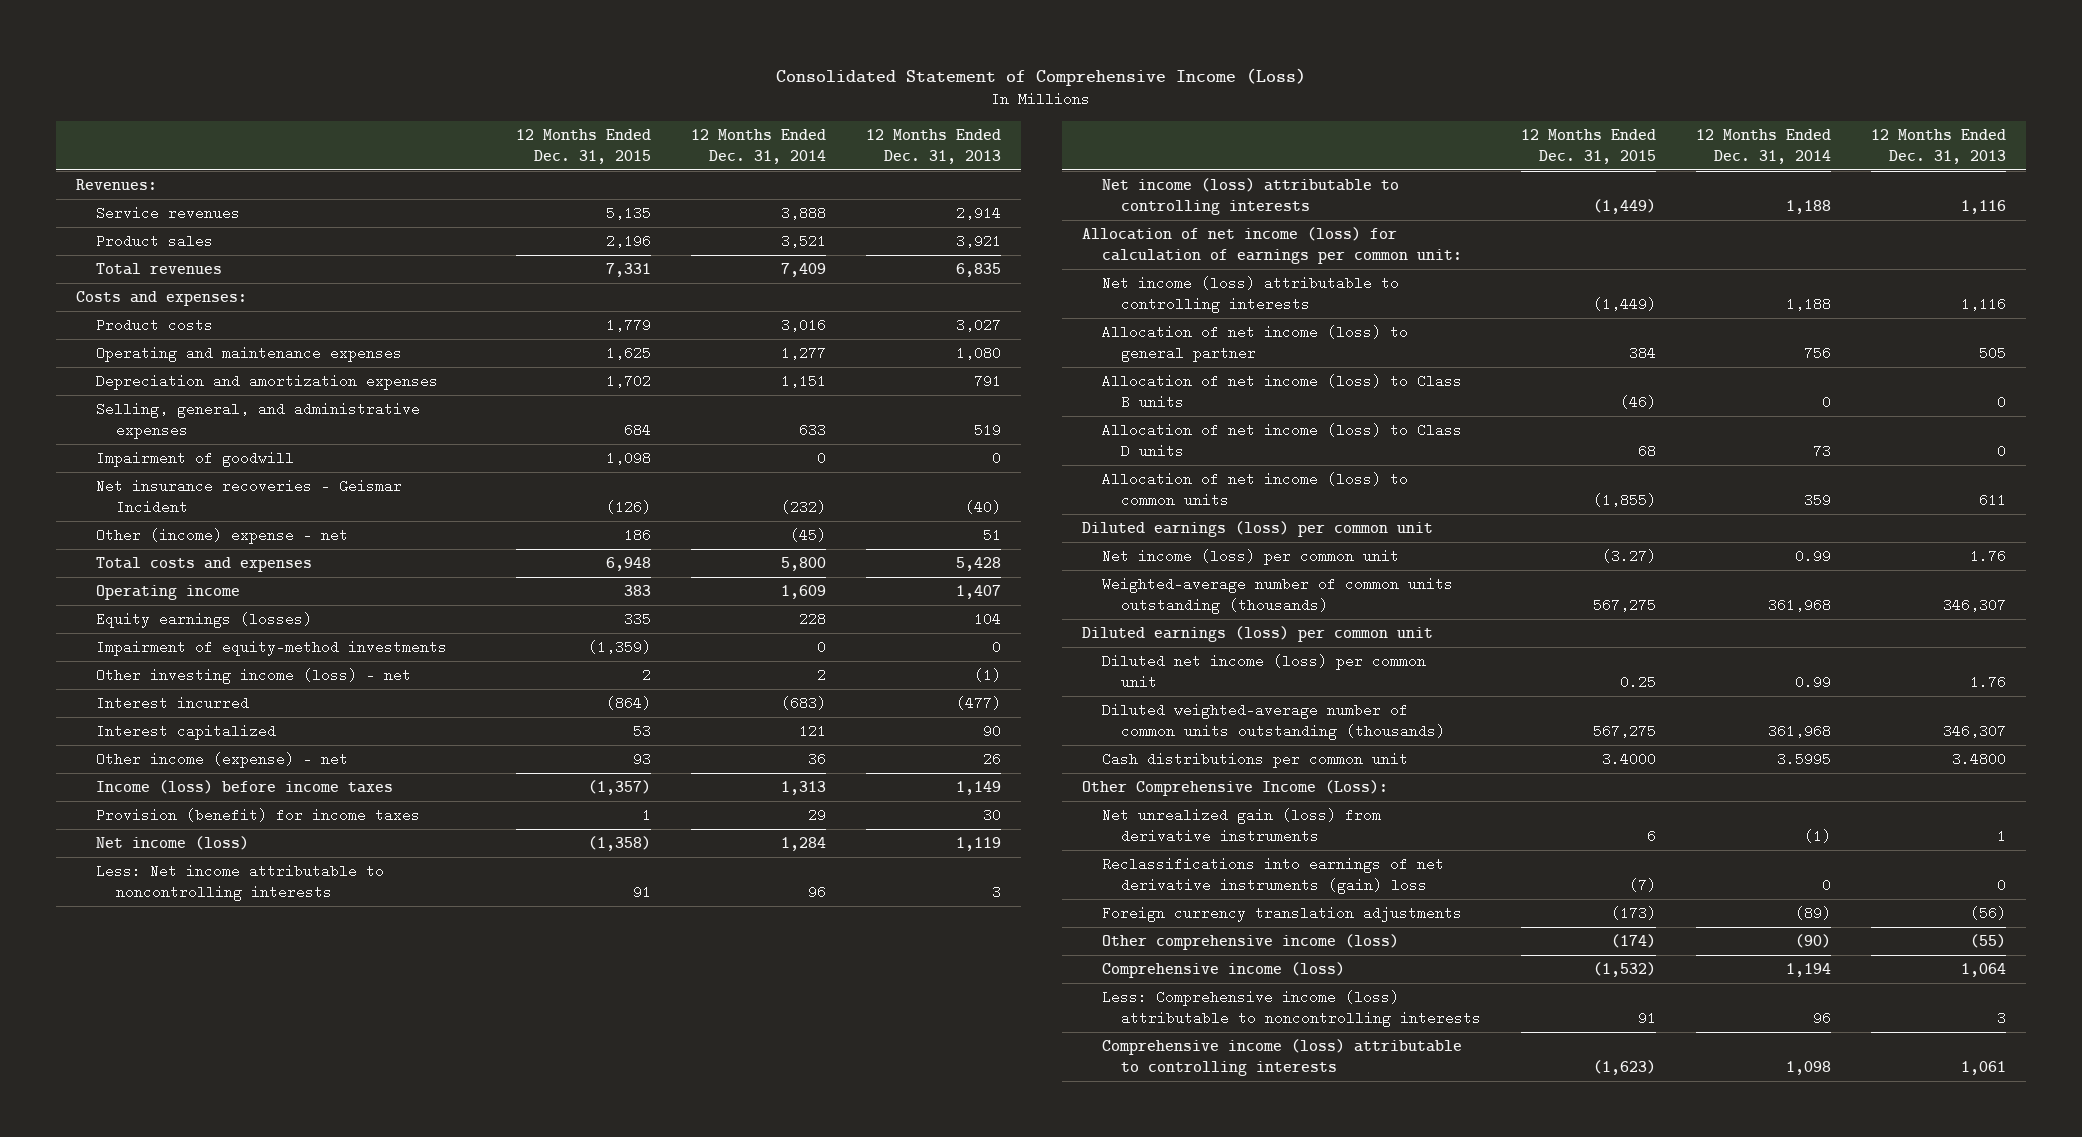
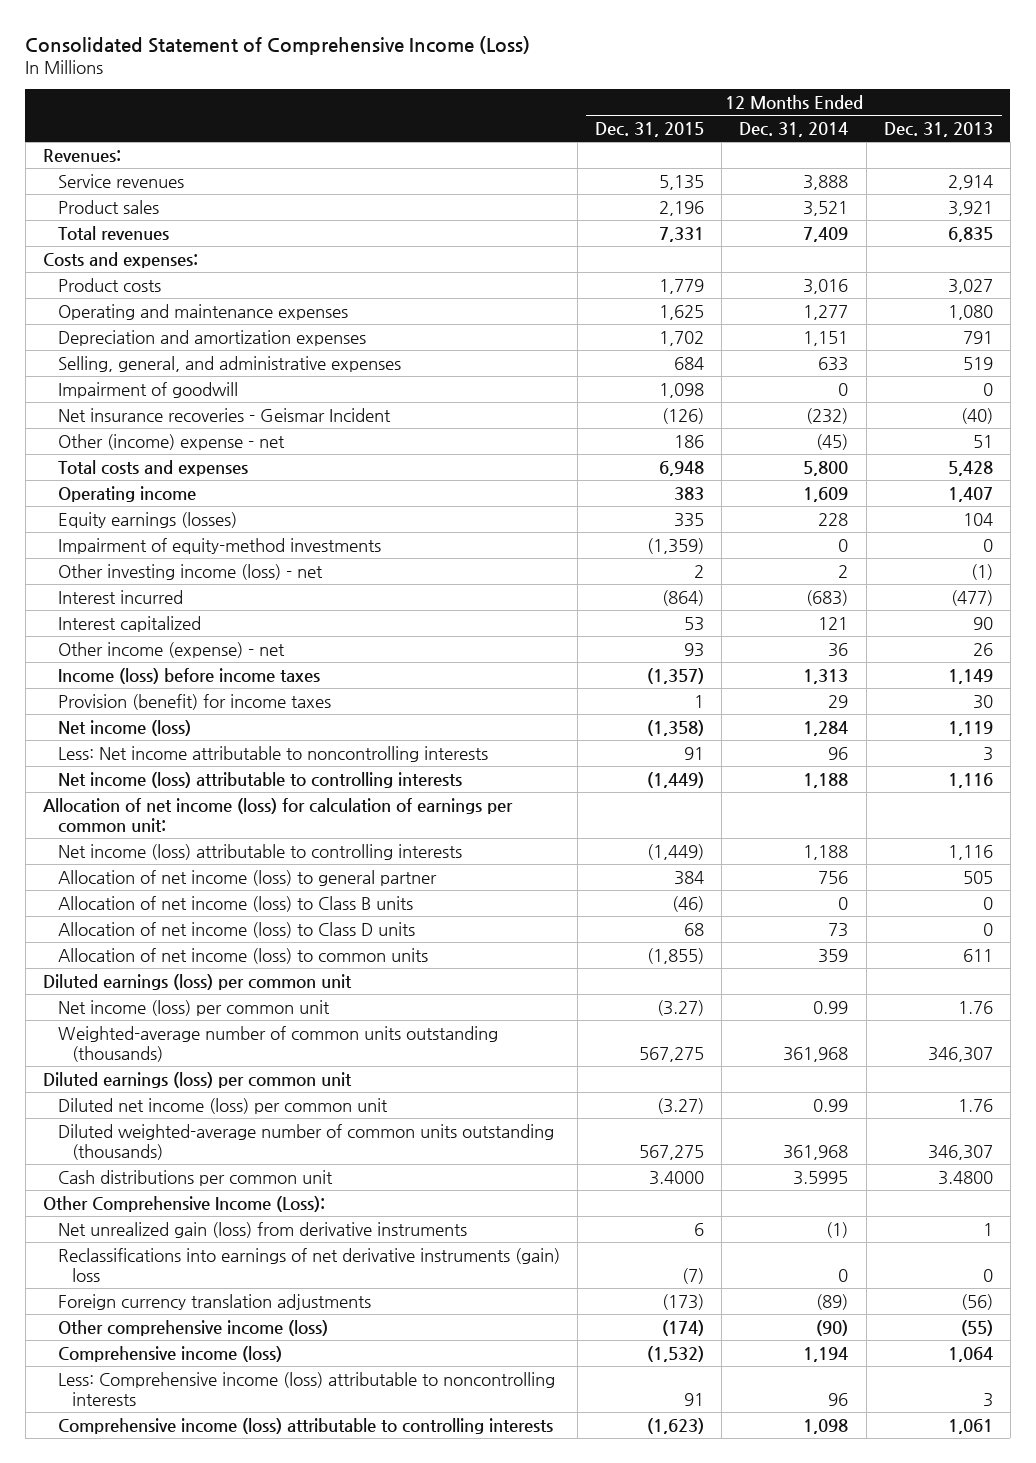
[1620,674,1657,689] 0.25 -> [657,1097,705,1114] (3.27)

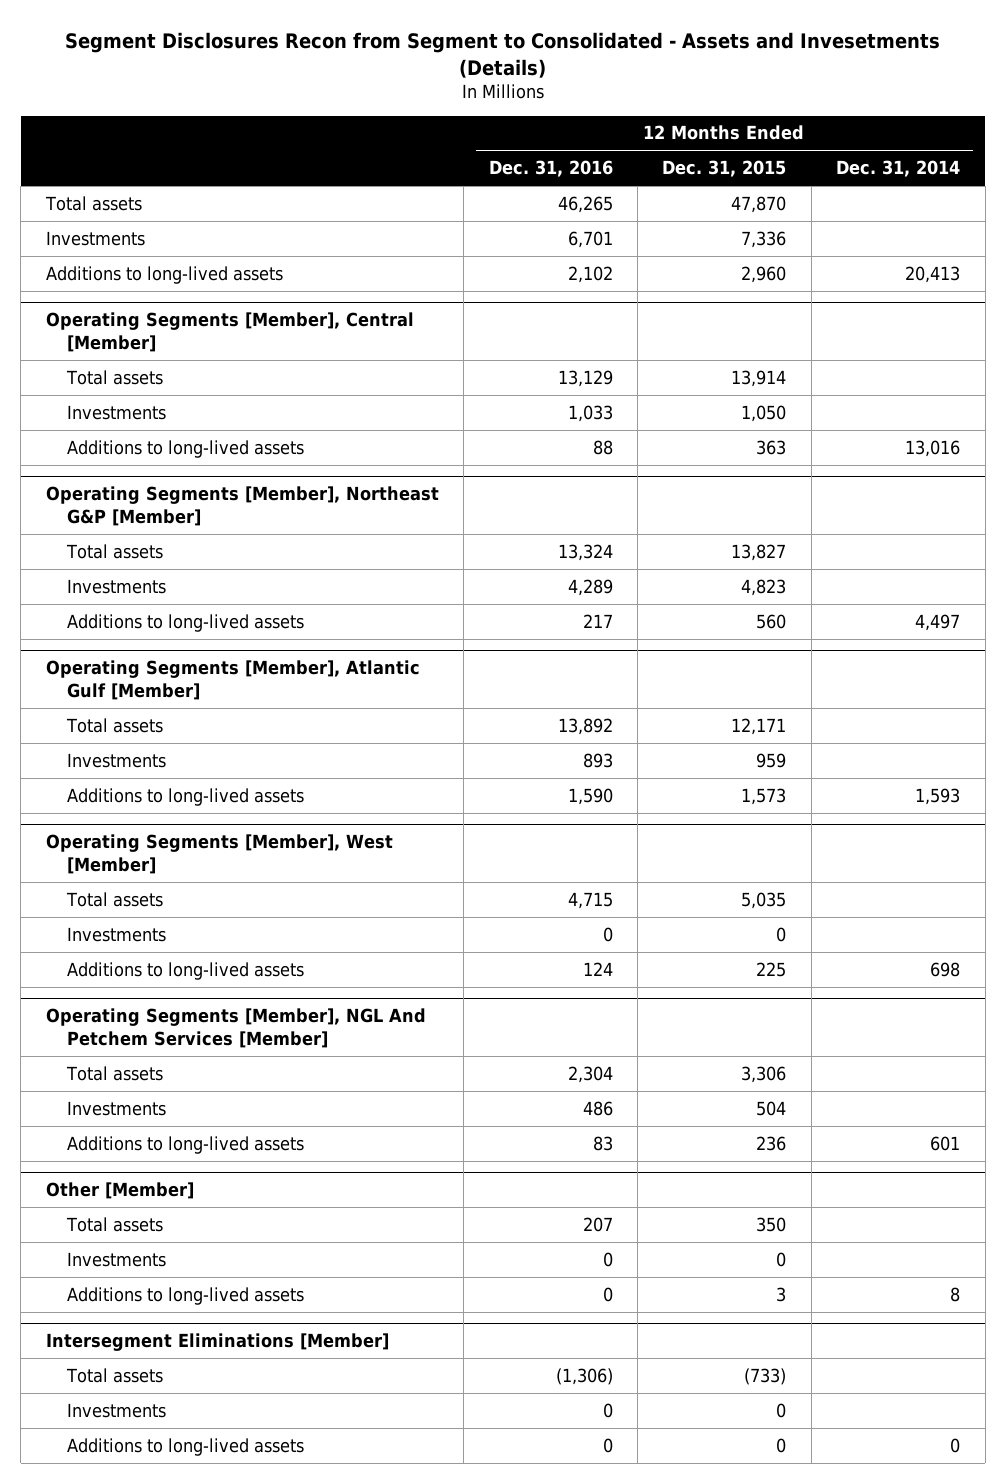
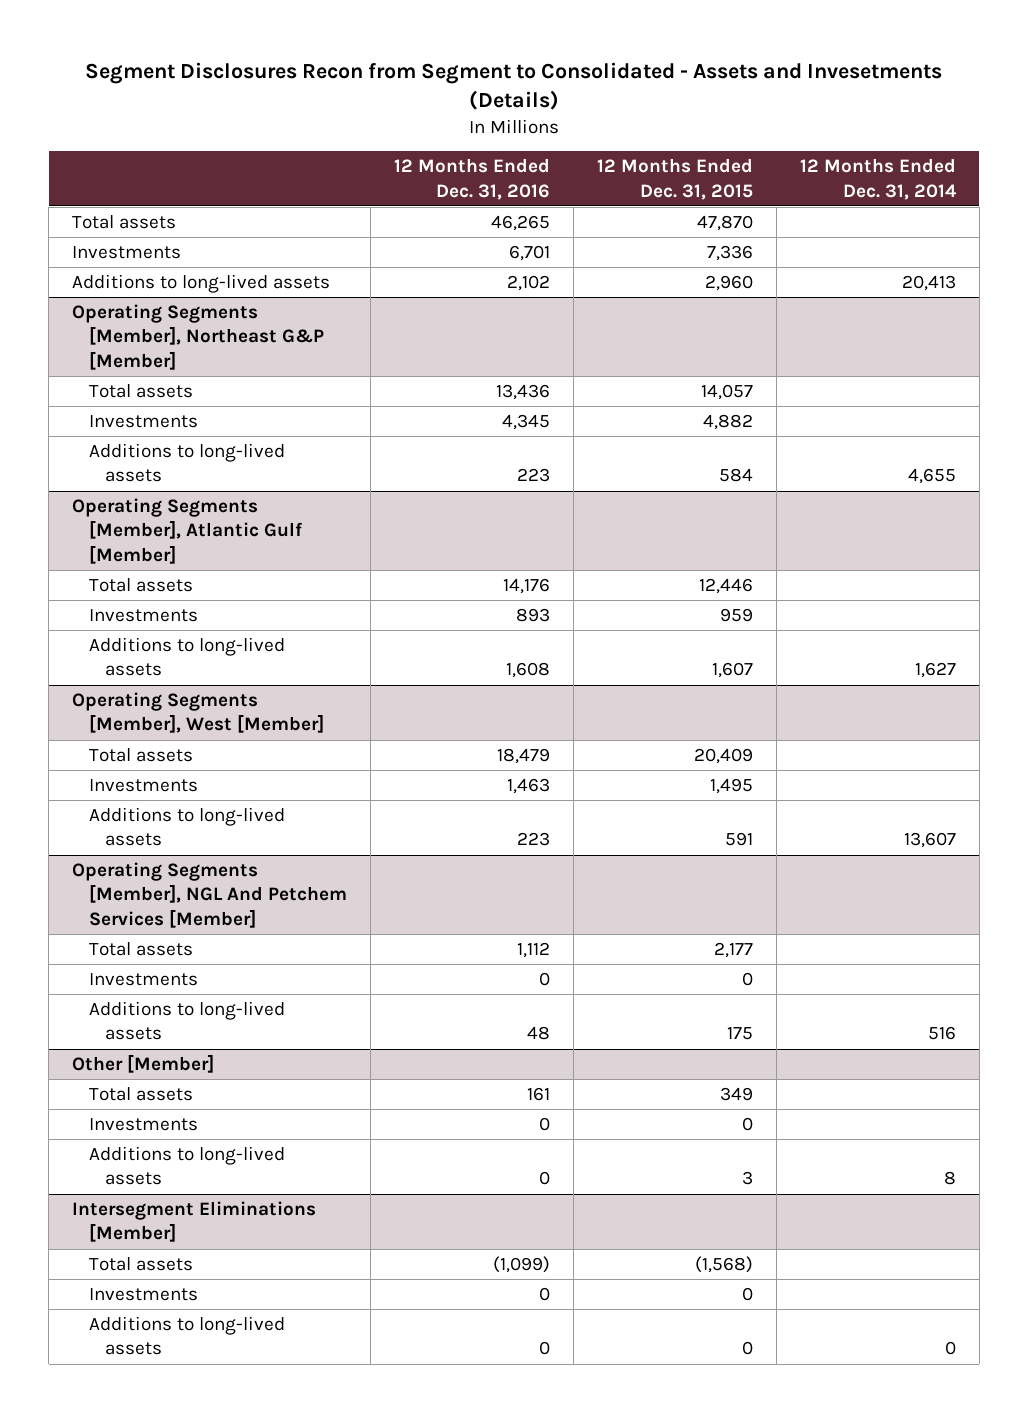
[45,311,414,352] Operating Segments [Member], Central [Member] -> none
[65,369,163,385] Total assets -> none
[66,404,166,420] Investments -> none
[66,439,304,458] Additions to long-lived assets -> none
[557,543,613,561] 13,324 -> [495,384,550,401] 13,436
[731,543,787,561] 13,827 -> [700,384,753,401] 14,057
[567,578,613,596] 4,289 -> [501,414,550,431] 4,345
[741,578,787,596] 4,823 -> [702,414,753,431] 4,882
[582,613,613,628] 217 -> [516,468,550,483] 223
[756,613,787,629] 560 -> [718,468,753,483] 584
[915,613,961,631] 4,497 -> [907,468,956,485] 4,655
[557,717,613,735] 13,892 -> [502,578,550,595] 14,176
[731,717,787,735] 12,171 -> [698,578,753,595] 12,446
[567,787,613,805] 1,590 -> [505,662,550,679] 1,608
[741,787,787,805] 1,573 -> [711,662,753,679] 1,607
[915,787,961,805] 1,593 -> [914,662,956,679] 1,627
[567,891,613,909] 4,715 -> [496,748,550,765] 18,479
[741,891,787,909] 5,035 -> [693,748,753,765] 20,409
[602,926,613,942] 0 -> [506,778,550,795] 1,463
[776,926,787,942] 0 -> [709,778,753,795] 1,495
[582,961,613,976] 124 -> [516,832,550,847] 223
[756,961,787,977] 225 -> [724,832,753,847] 591
[930,961,961,977] 698 -> [903,832,956,849] 13,607
[567,1065,613,1083] 2,304 -> [516,942,550,959] 1,112
[741,1065,787,1083] 3,306 -> [713,942,753,959] 2,177
[582,1100,613,1116] 486 -> [538,972,550,987] 0
[756,1100,787,1116] 504 -> [741,972,753,987] 0
[592,1135,613,1151] 83 -> [526,1026,550,1041] 48
[756,1135,787,1151] 236 -> [726,1027,753,1041] 175
[930,1135,961,1151] 601 -> [927,1026,956,1041] 516
[582,1216,613,1232] 207 -> [526,1087,550,1102] 161
[756,1216,787,1232] 350 -> [719,1087,753,1102] 349
[555,1367,613,1385] (1,306) -> [492,1256,550,1274] (1,099)
[744,1367,787,1385] (733) -> [694,1256,753,1274] (1,568)

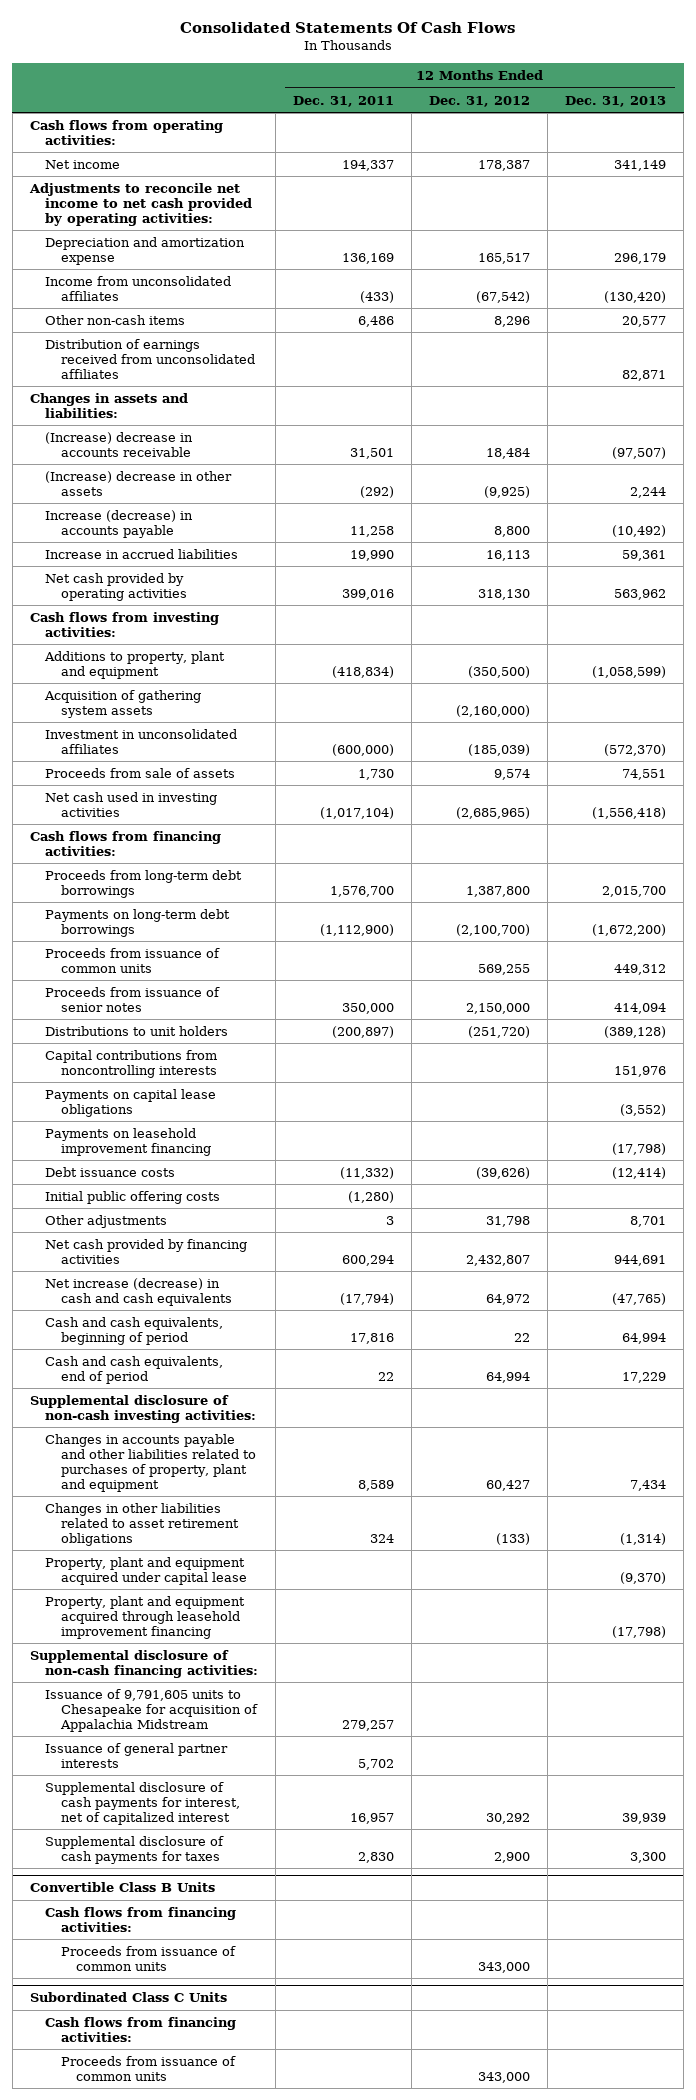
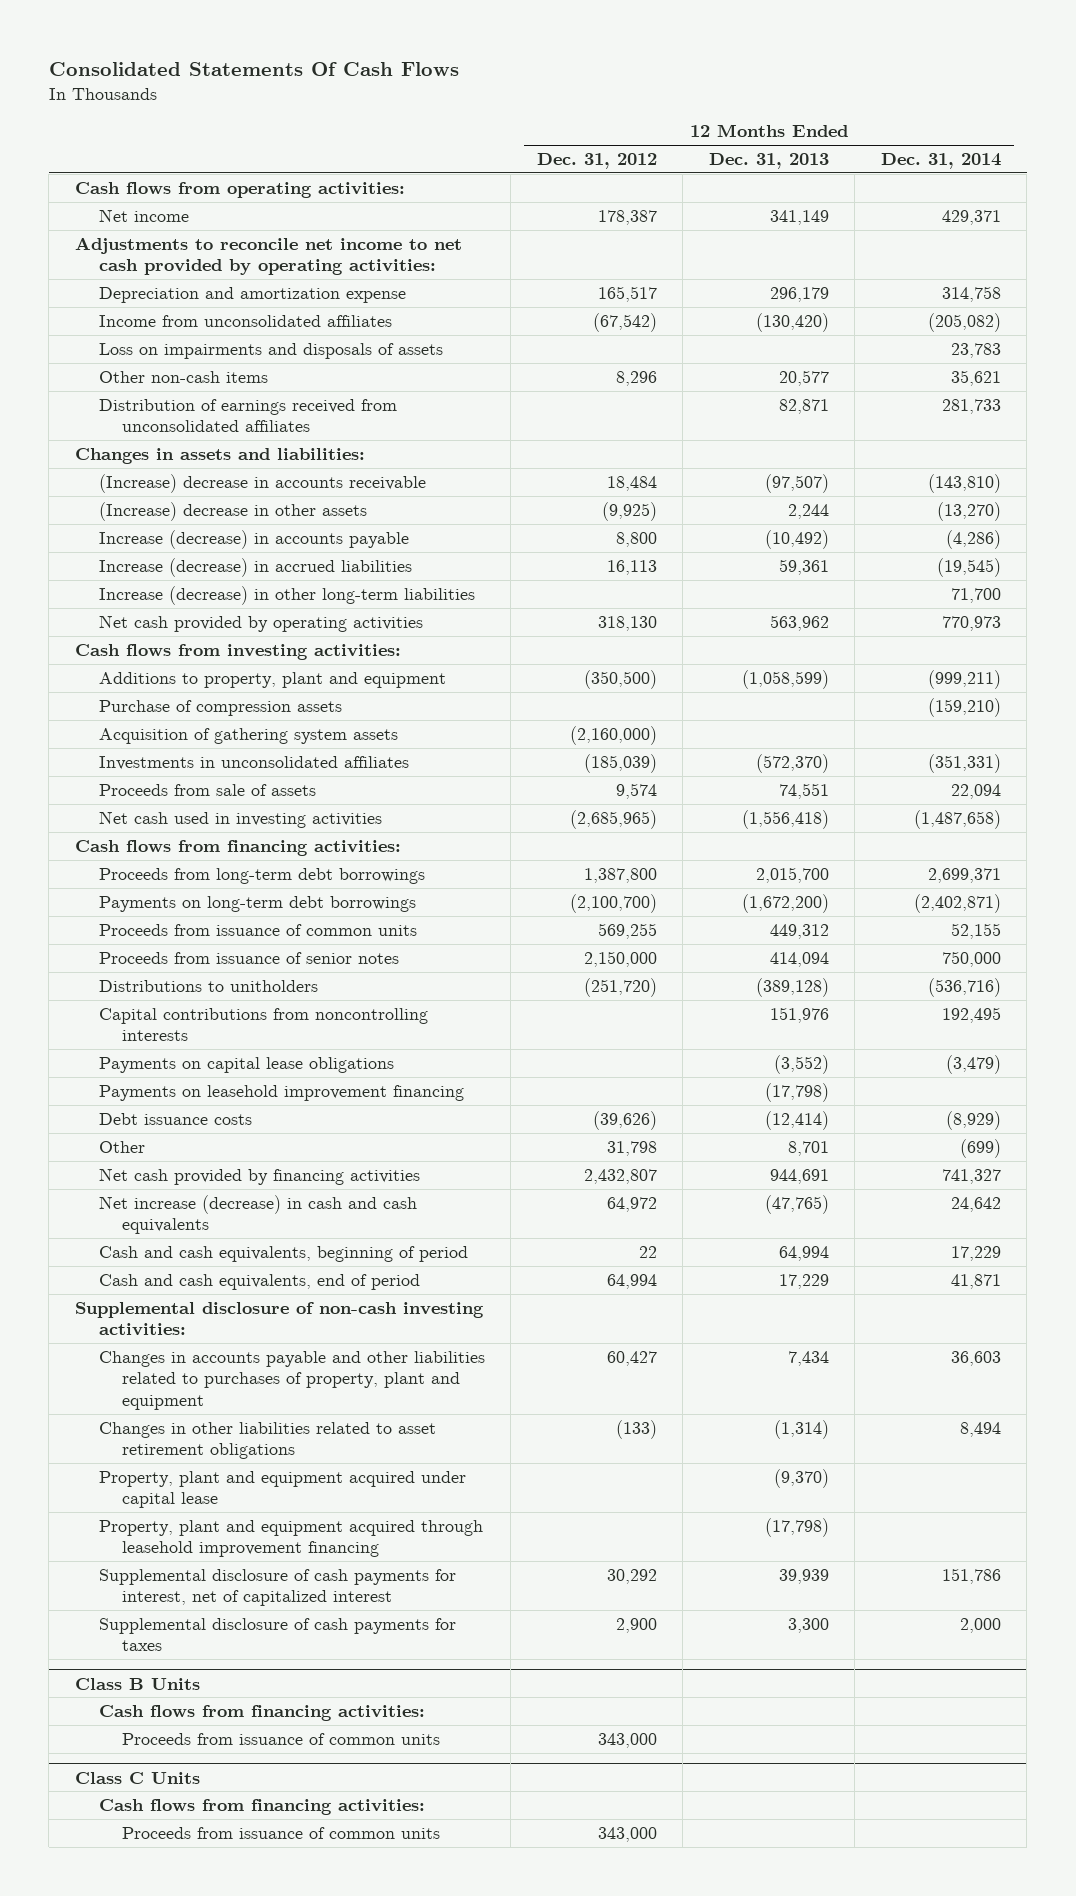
[293,95,395,107] Dec. 31, 2011 -> none
none -> [880,152,1001,169] Dec. 31, 2014
none -> [98,342,443,359] Loss on impairments and disposals of assets
[45,548,239,559] Increase in accrued liabilities -> [98,557,412,577] Increase (decrease) in accrued liabilities
none -> [98,585,475,605] Increase (decrease) in other long-term liabilities
none -> [98,699,342,716] Purchase of compression assets
[45,728,238,754] Investment in unconsolidated affiliates -> [98,755,409,770] Investments in unconsolidated affiliates
[45,1025,229,1036] Distributions to unit holders -> [98,979,318,992] Distributions to unitholders
[45,1190,221,1204] Initial public offering costs -> none
[45,1214,168,1228] Other adjustments -> [98,1140,145,1153] Other
[29,1649,259,1678] Supplemental disclosure of non-cash financing activities: -> none
[45,1688,258,1732] Issuance of 9,791,605 units to Chesapeake for acquisition of Appalachia Midstream -> none
[45,1742,229,1768] Issuance of general partner interests -> none
[29,1882,215,1893] Convertible Class B Units -> [74,1677,200,1690] Class B Units
[29,1992,227,2003] Subordinated Class C Units -> [74,1771,200,1784] Class C Units

